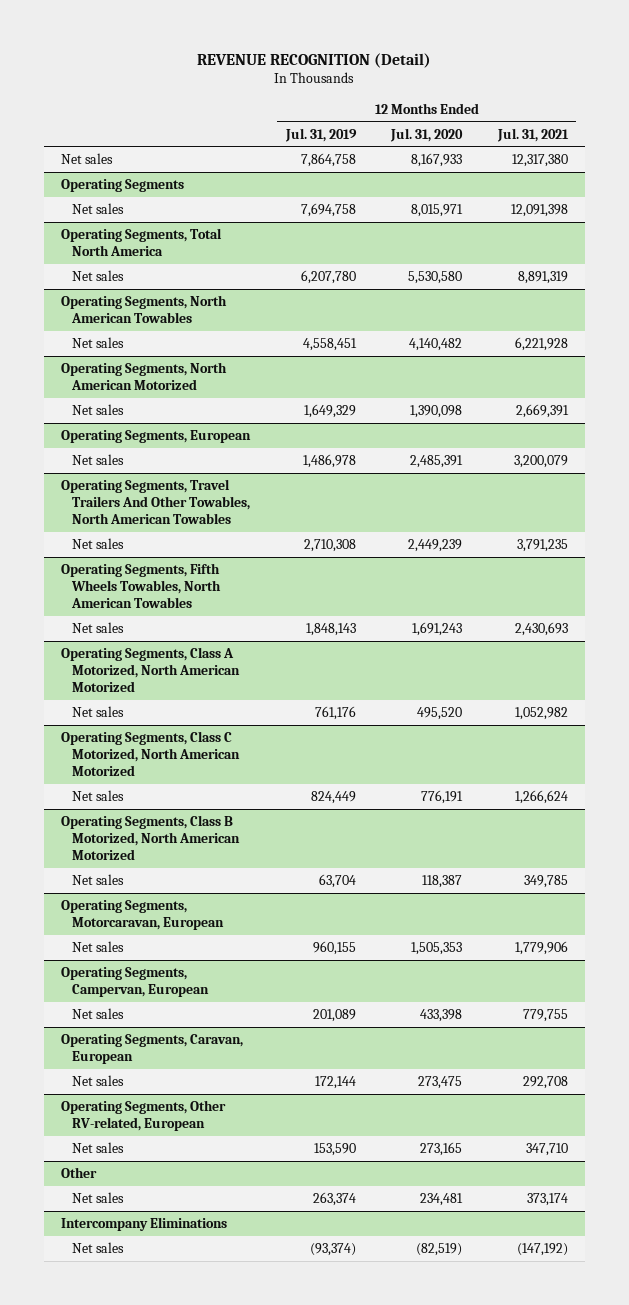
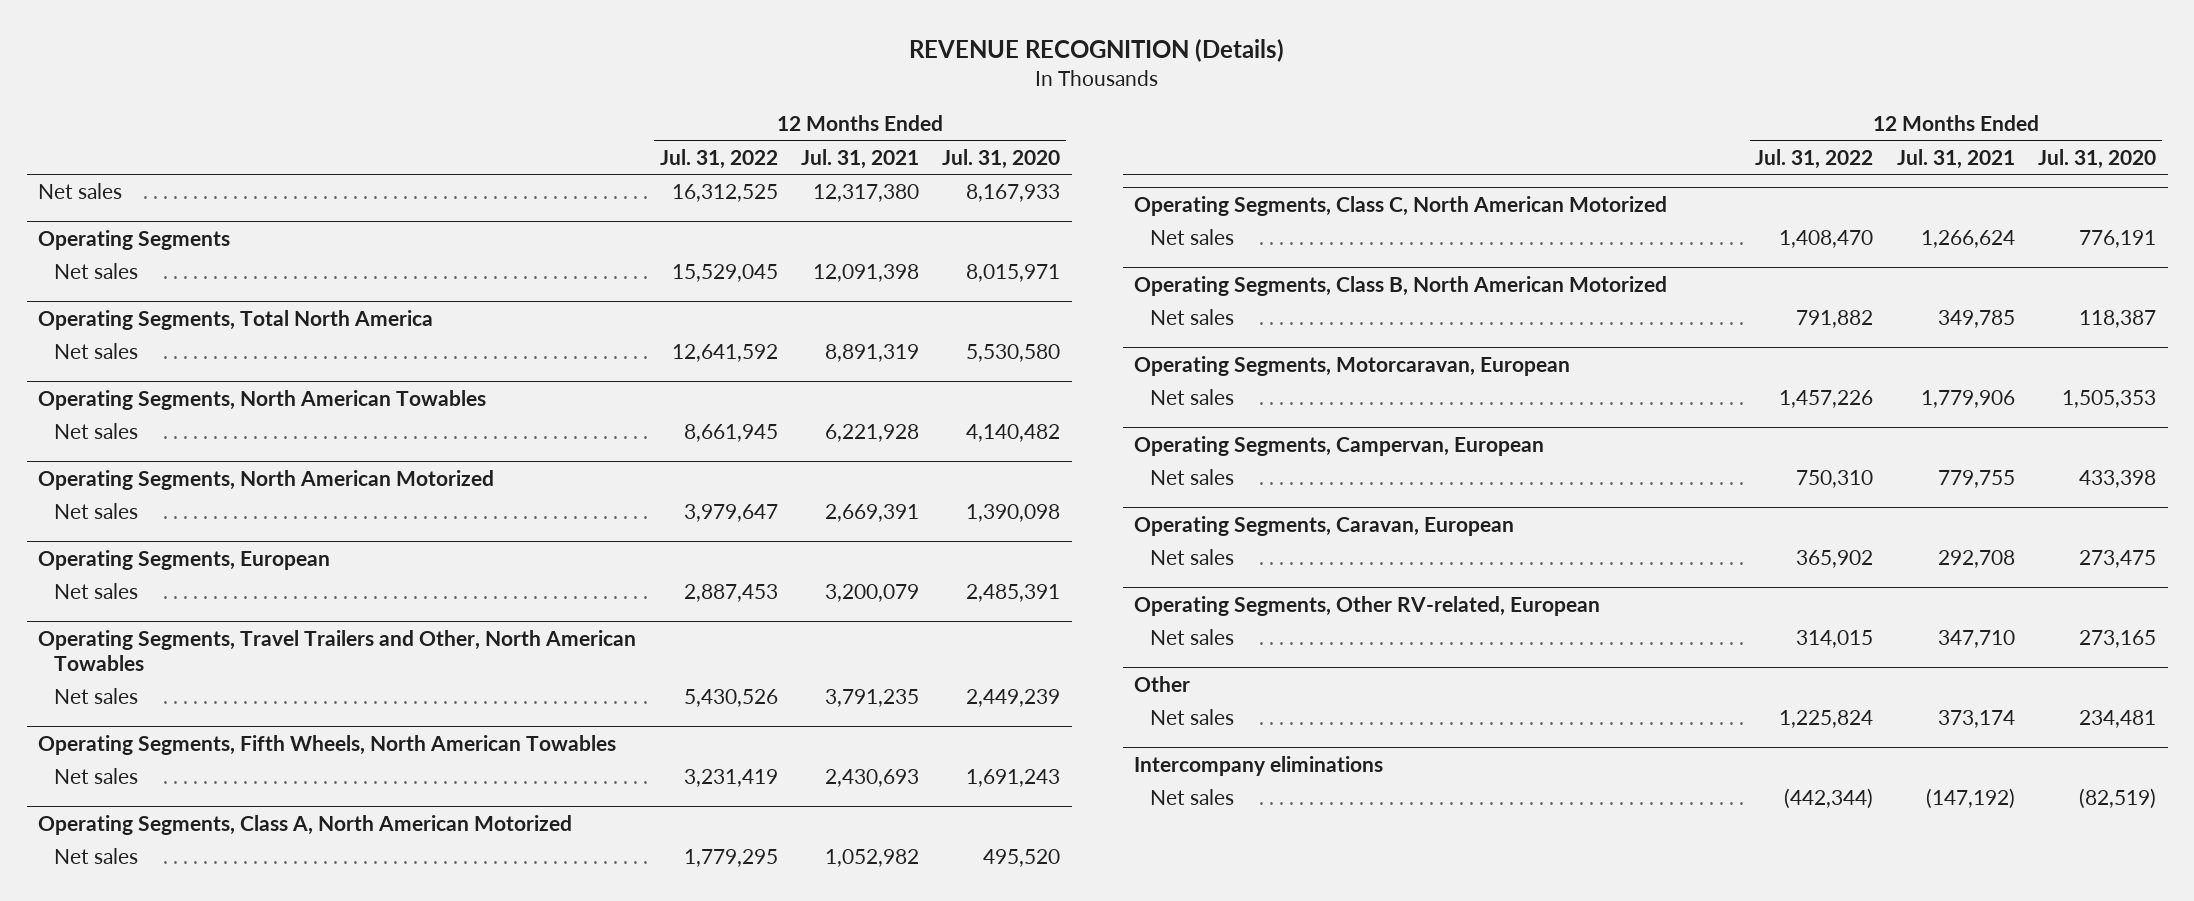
[197,52,432,68] REVENUE RECOGNITION (Detail) -> [909,39,1285,63] REVENUE RECOGNITION (Details)
[284,127,357,142] Jul. 31, 2019 -> none
none -> [659,148,778,169] Jul. 31, 2022
[61,478,251,525] Operating Segments, Travel Trailers And Other Towables, North American Towables -> [38,629,637,671] Operating Segments, Travel Trailers and Other, North American Towables
[61,562,222,609] Operating Segments, Fifth Wheels Towables, North American Towables -> [38,734,617,755] Operating Segments, Fifth Wheels, North American Towables
[61,646,241,693] Operating Segments, Class A Motorized, North American Motorized -> [38,814,573,835] Operating Segments, Class A, North American Motorized
[61,730,241,777] Operating Segments, Class C Motorized, North American Motorized -> [1134,195,1668,216] Operating Segments, Class C, North American Motorized
[61,814,241,861] Operating Segments, Class B Motorized, North American Motorized -> [1134,275,1668,296] Operating Segments, Class B, North American Motorized
[61,1216,228,1231] Intercompany Eliminations -> [1134,755,1384,776] Intercompany eliminations

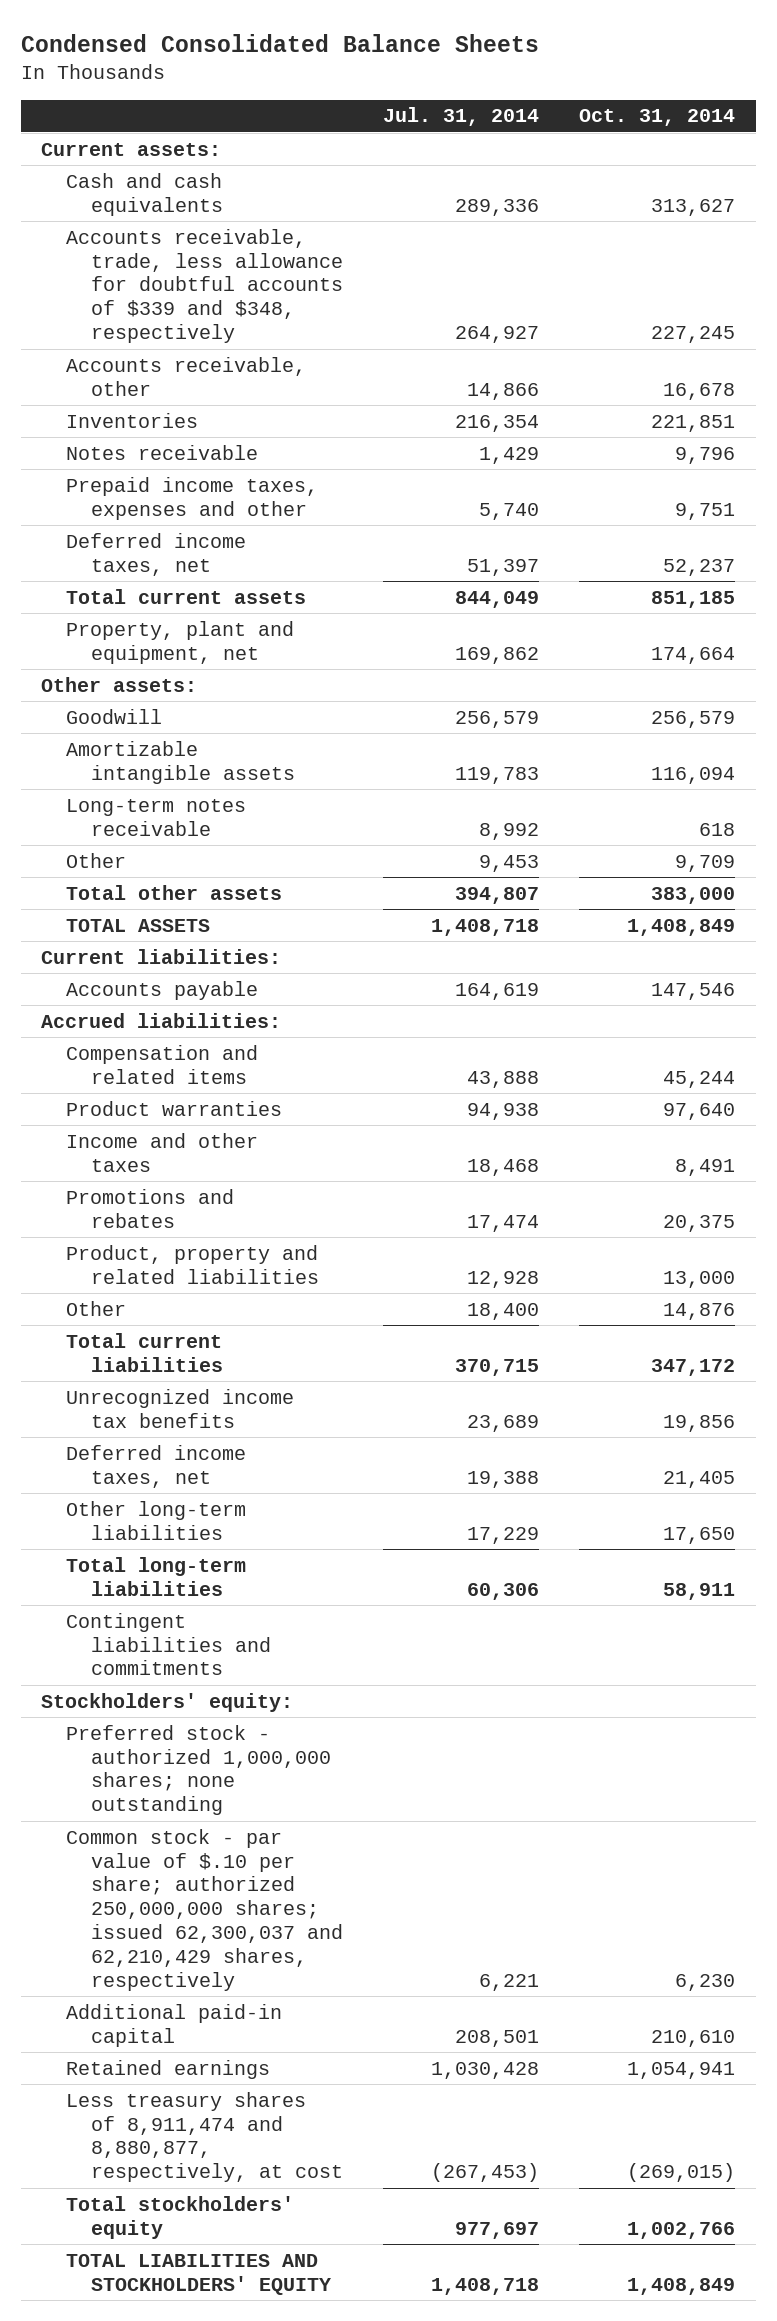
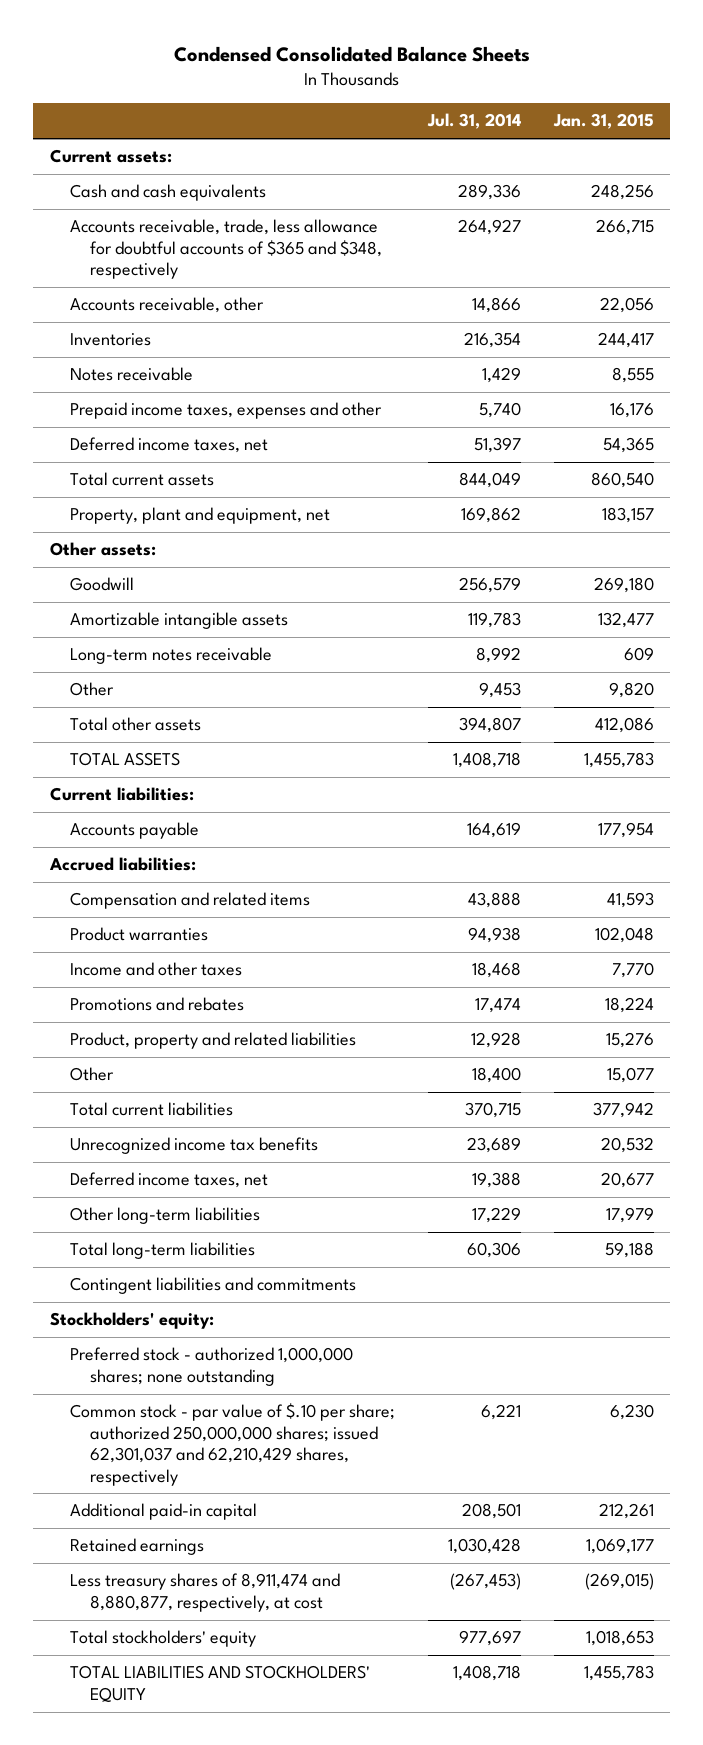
[579,109,736,127] Oct. 31, 2014 -> none
none -> [552,113,654,130] Jan. 31, 2015
[66,228,344,344] Accounts receivable, trade, less allowance for doubtful accounts of $339 and $348, respectively -> [70,219,383,280] Accounts receivable, trade, less allowance for doubtful accounts of $365 and $348, respectively
[66,1828,344,1991] Common stock - par value of $.10 per share; authorized 250,000,000 shares; issued 62,300,037 and 62,210,429 shares, respectively -> [70,1403,396,1486] Common stock - par value of $.10 per share; authorized 250,000,000 shares; issued 62,301,037 and 62,210,429 shares, respectively

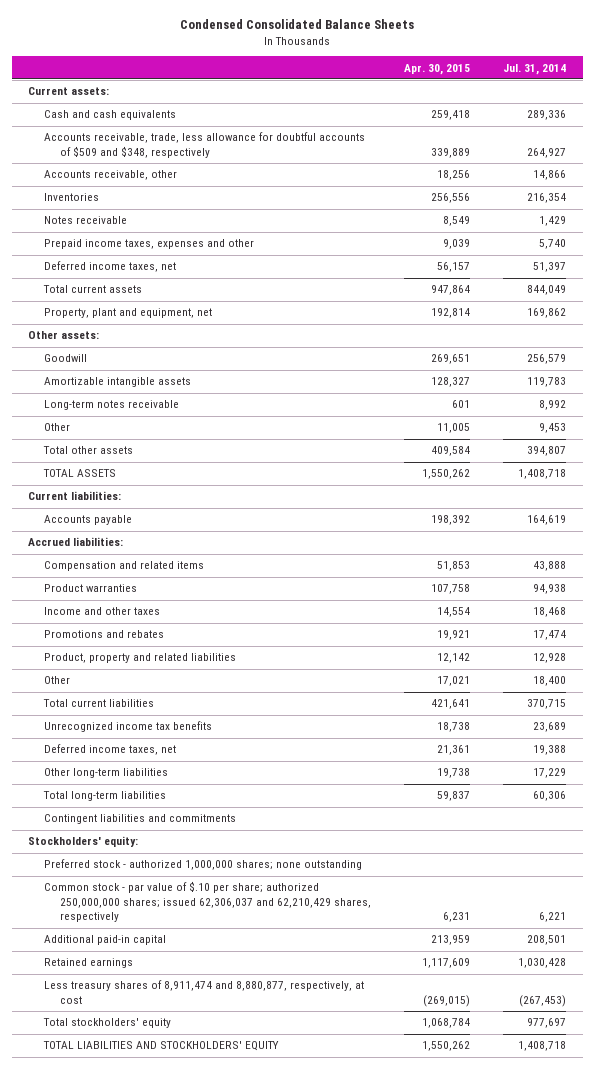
[552,113,654,130] Jan. 31, 2015 -> none
none -> [404,63,471,75] Apr. 30, 2015
[70,219,383,280] Accounts receivable, trade, less allowance for doubtful accounts of $365 and $348, respectively -> [44,132,366,158] Accounts receivable, trade, less allowance for doubtful accounts of $509 and $348, respectively
[70,1403,396,1486] Common stock - par value of $.10 per share; authorized 250,000,000 shares; issued 62,301,037 and 62,210,429 shares, respectively -> [44,881,372,923] Common stock - par value of $.10 per share; authorized 250,000,000 shares; issued 62,306,037 and 62,210,429 shares, respectively

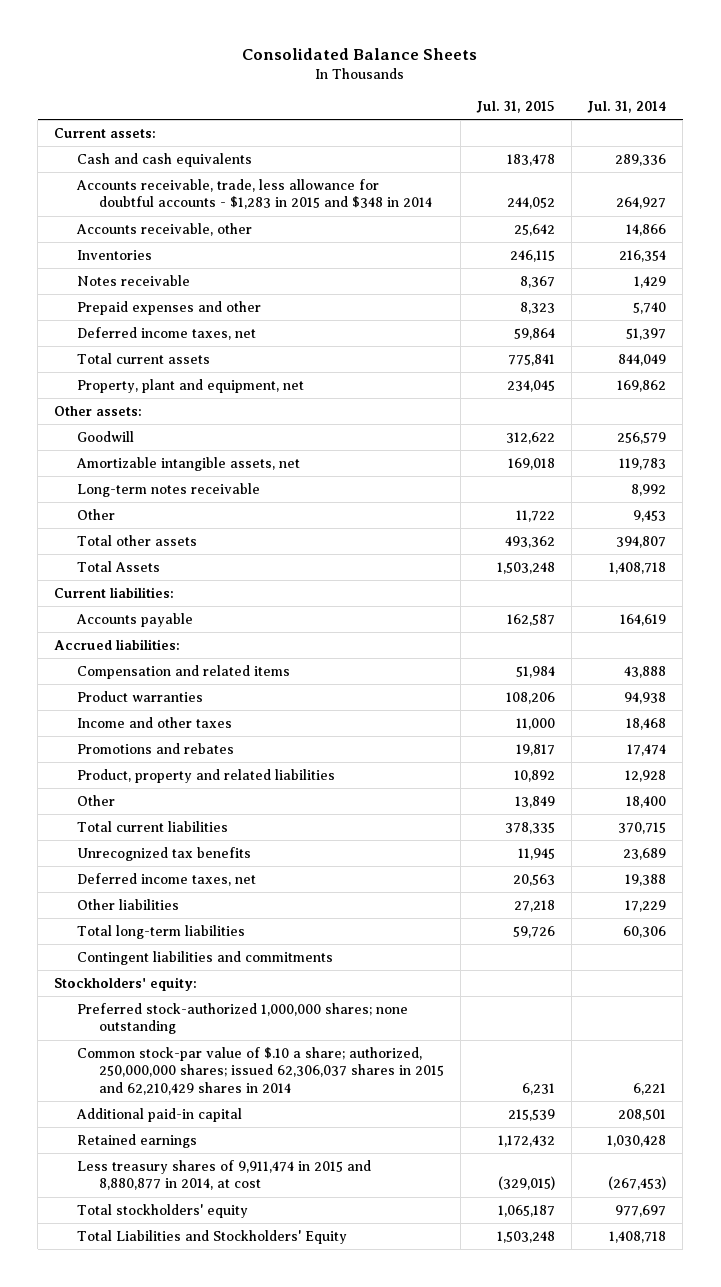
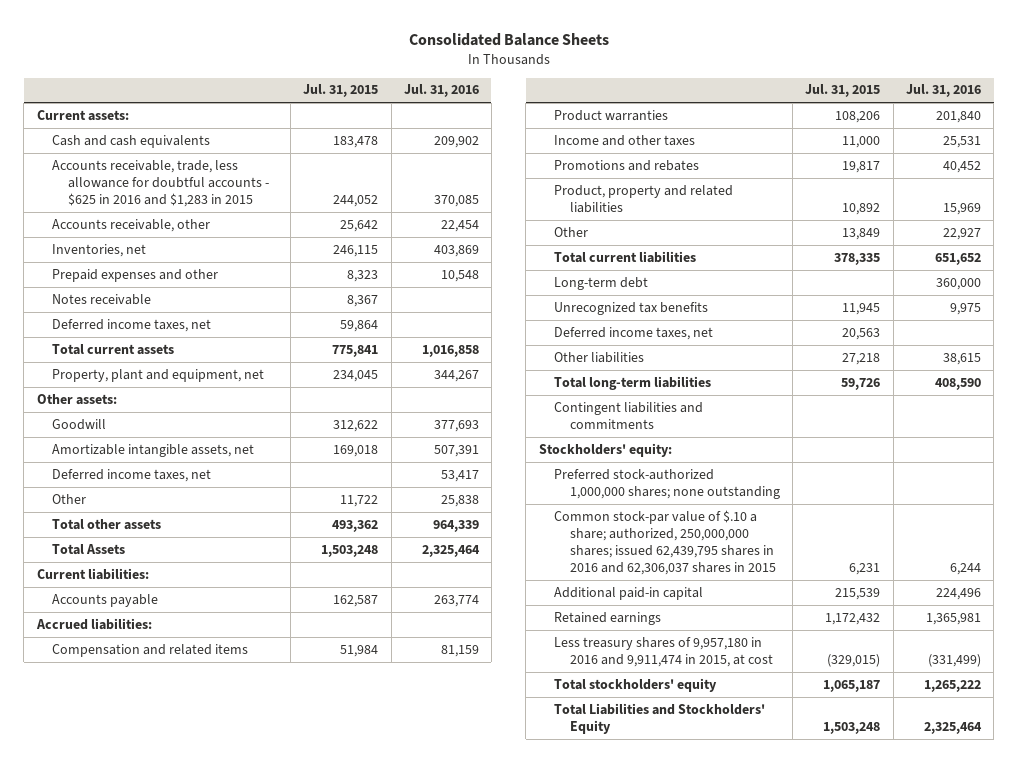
[587,101,667,114] Jul. 31, 2014 -> none
none -> [403,84,479,98] Jul. 31, 2016
[75,178,433,210] Accounts receivable, trade, less allowance for doubtful accounts - $1,283 in 2015 and $348 in 2014 -> [52,159,270,208] Accounts receivable, trade, less allowance for doubtful accounts - $625 in 2016 and $1,283 in 2015
[76,249,152,260] Inventories -> [52,243,147,257] Inventories, net
[76,274,190,286] Notes receivable -> [52,293,152,305] Notes receivable
[76,482,260,497] Long-term notes receivable -> none
none -> [52,468,212,482] Deferred income taxes, net
none -> [554,276,649,290] Long-term debt
[76,1046,445,1095] Common stock-par value of $.10 a share; authorized, 250,000,000 shares; issued 62,306,037 shares in 2015 and 62,210,429 shares in 2014 -> [554,509,777,576] Common stock-par value of $.10 a share; authorized, 250,000,000 shares; issued 62,439,795 shares in 2016 and 62,306,037 shares in 2015
[76,1159,371,1191] Less treasury shares of 9,911,474 in 2015 and 8,880,877 in 2014, at cost -> [554,636,774,668] Less treasury shares of 9,957,180 in 2016 and 9,911,474 in 2015, at cost

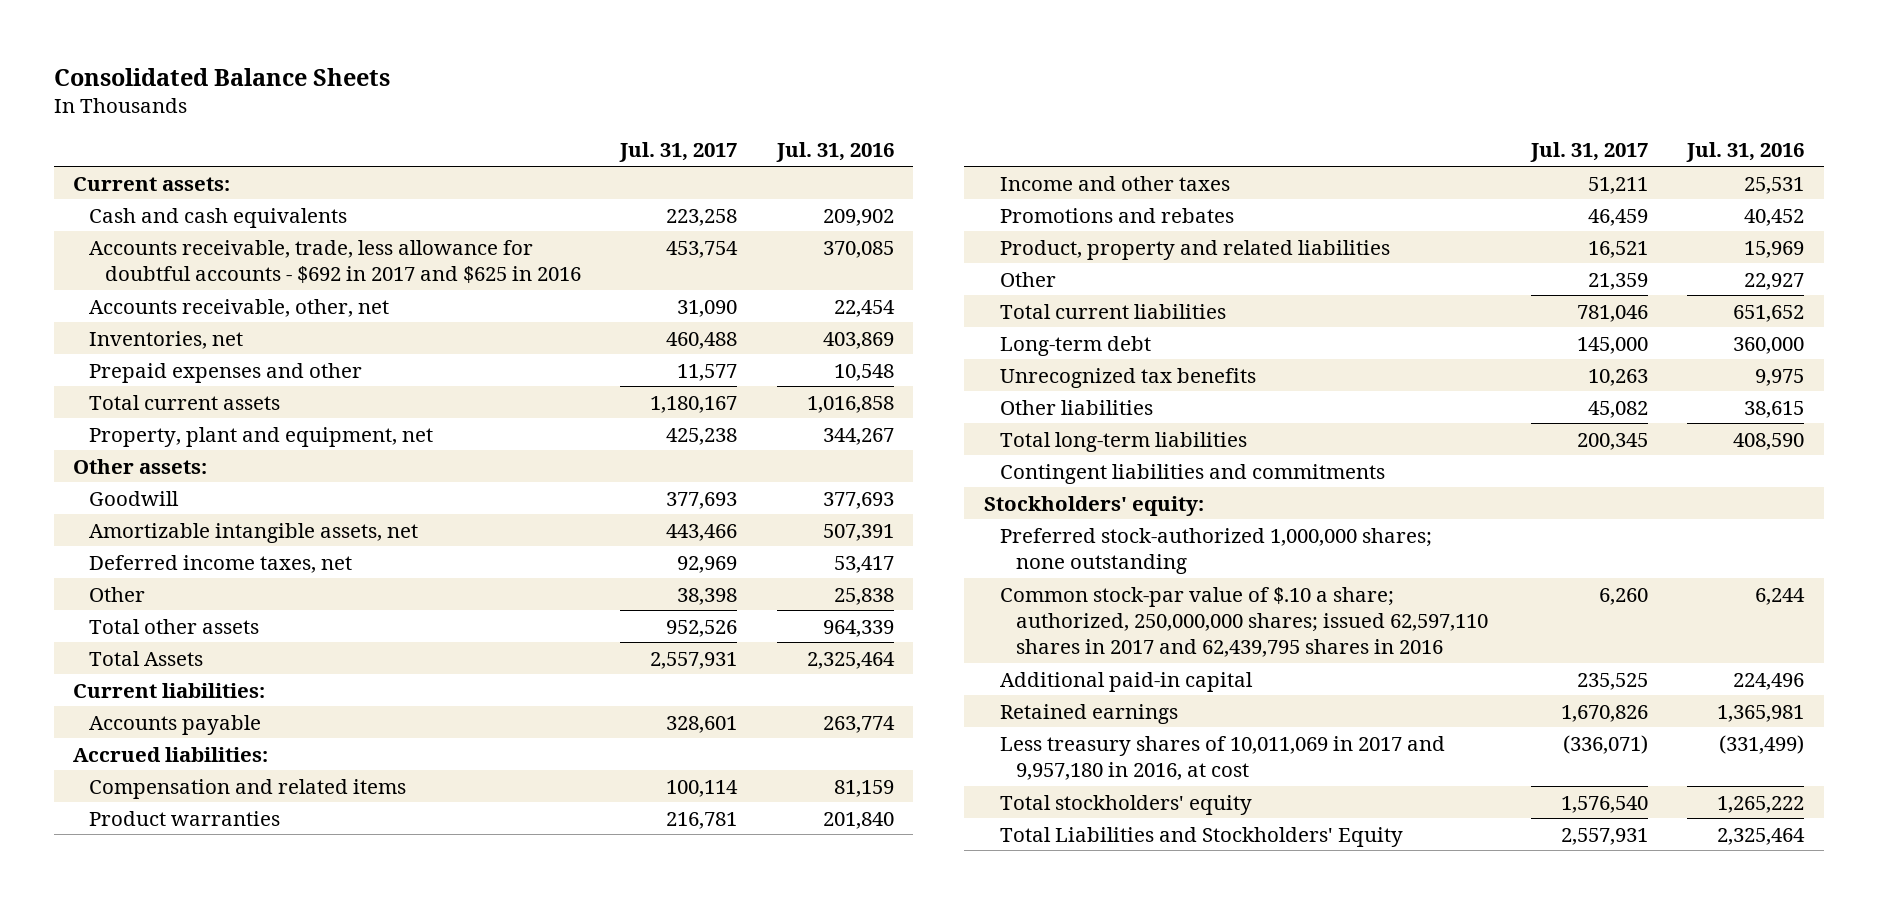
[303,84,379,98] Jul. 31, 2015 -> none
none -> [619,142,738,163] Jul. 31, 2017
[52,159,270,208] Accounts receivable, trade, less allowance for doubtful accounts - $625 in 2016 and $1,283 in 2015 -> [89,239,581,284] Accounts receivable, trade, less allowance for doubtful accounts - $692 in 2017 and $625 in 2016
[52,218,211,232] Accounts receivable, other -> [89,298,390,317] Accounts receivable, other, net
[52,293,152,305] Notes receivable -> none
[52,318,212,332] Deferred income taxes, net -> none
[554,326,714,340] Deferred income taxes, net -> none
[554,509,777,576] Common stock-par value of $.10 a share; authorized, 250,000,000 shares; issued 62,439,795 shares in 2016 and 62,306,037 shares in 2015 -> [999,586,1488,658] Common stock-par value of $.10 a share; authorized, 250,000,000 shares; issued 62,597,110 shares in 2017 and 62,439,795 shares in 2016
[554,636,774,668] Less treasury shares of 9,957,180 in 2016 and 9,911,474 in 2015, at cost -> [999,735,1445,781] Less treasury shares of 10,011,069 in 2017 and 9,957,180 in 2016, at cost

